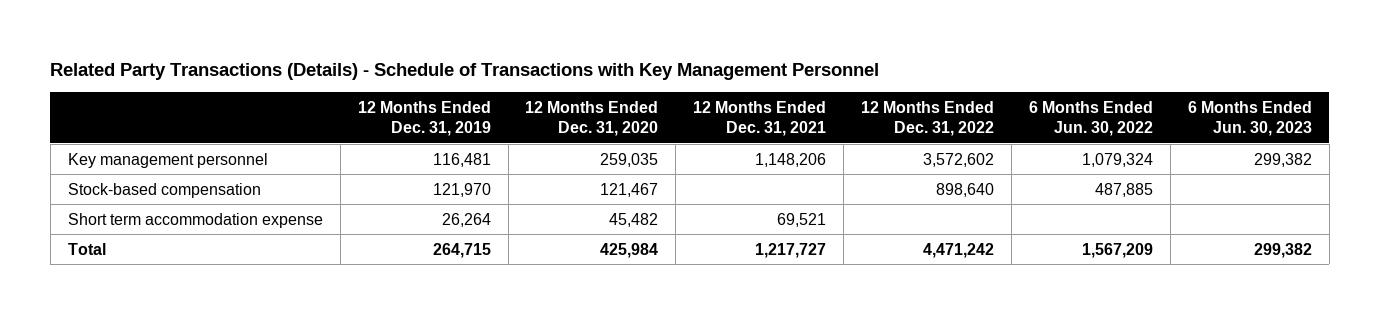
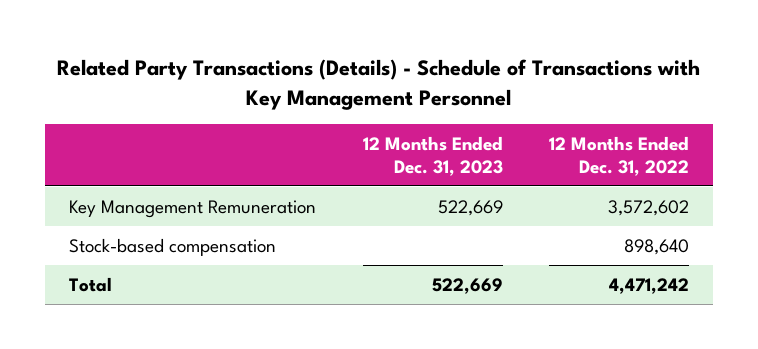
[357,100,491,137] 12 Months Ended Dec. 31, 2019 -> none
[525,100,659,137] 12 Months Ended Dec. 31, 2020 -> none
[693,100,827,137] 12 Months Ended Dec. 31, 2021 -> none
[1028,100,1153,137] 6 Months Ended Jun. 30, 2022 -> none
[1187,100,1312,137] 6 Months Ended Jun. 30, 2023 -> none
none -> [362,135,503,176] 12 Months Ended Dec. 31, 2023
[67,152,268,168] Key management personnel -> [68,199,316,218] Key Management Remuneration
[67,212,323,228] Short term accommodation expense -> none

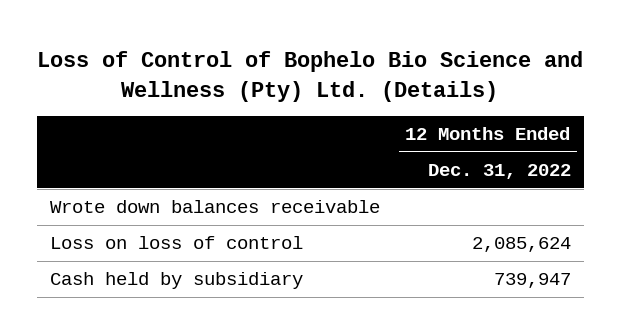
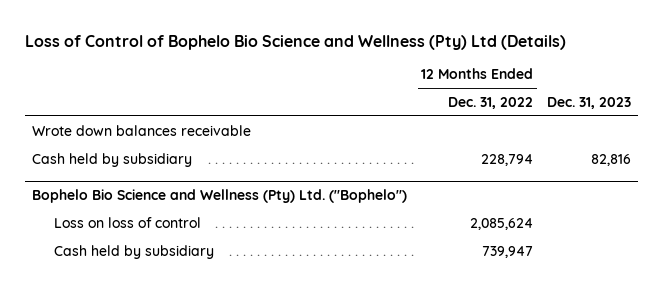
[37,50,584,102] Loss of Control of Bophelo Bio Science and Wellness (Pty) Ltd. (Details) -> [25,34,567,50] Loss of Control of Bophelo Bio Science and Wellness (Pty) Ltd (Details)
none -> [547,96,632,109] Dec. 31, 2023
none -> [32,152,193,167] Cash held by subsidiary
none -> [32,188,408,203] Bophelo Bio Science and Wellness (Pty) Ltd. ("Bophelo")

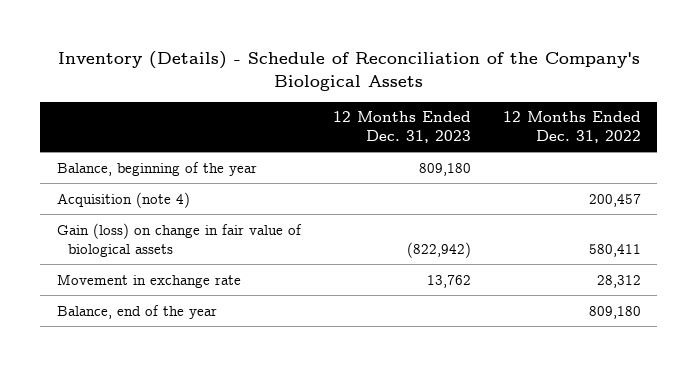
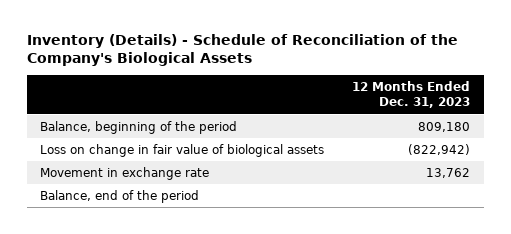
[503,111,642,144] 12 Months Ended Dec. 31, 2022 -> none
[56,191,190,208] Acquisition (note 4) -> none
[56,161,257,176] Balance, beginning of the year -> [40,120,238,134] Balance, beginning of the period
[56,222,302,257] Gain (loss) on change in fair value of biological assets -> [40,143,325,157] Loss on change in fair value of biological assets
[56,304,217,319] Balance, end of the year -> [40,189,200,203] Balance, end of the period

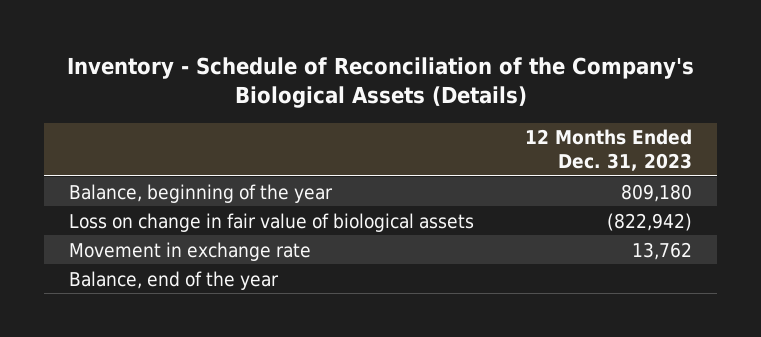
[26,34,458,67] Inventory (Details) - Schedule of Reconciliation of the Company's Biological Assets -> [66,56,694,109] Inventory - Schedule of Reconciliation of the Company's Biological Assets (Details)
[40,120,238,134] Balance, beginning of the period -> [69,183,334,203] Balance, beginning of the year
[40,189,200,203] Balance, end of the period -> [69,270,280,290] Balance, end of the year

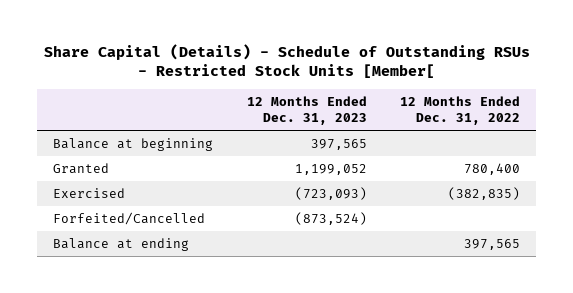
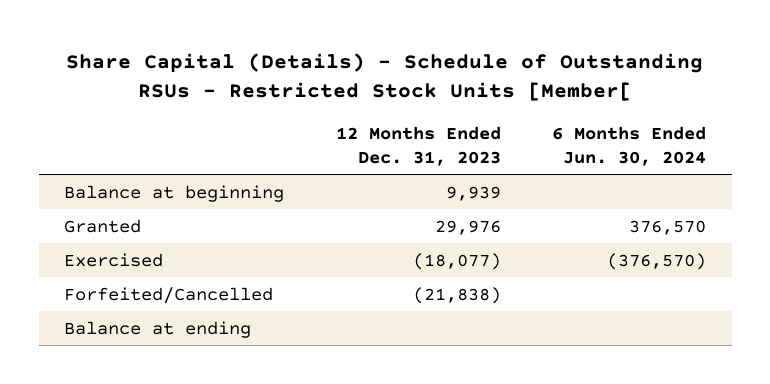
[399,96,520,125] 12 Months Ended Dec. 31, 2022 -> none
none -> [552,125,707,166] 6 Months Ended Jun. 30, 2024
[310,139,367,151] 397,565 -> [445,185,501,201] 9,939
[294,164,367,176] 1,199,052 -> [434,219,501,235] 29,976
[294,187,367,201] (723,093) -> [412,252,501,270] (18,077)
[294,212,367,226] (873,524) -> [412,286,501,304] (21,838)

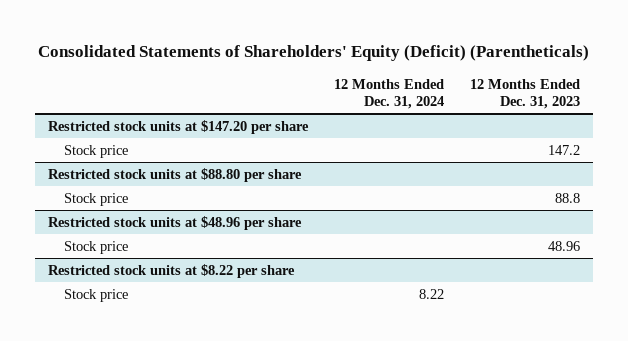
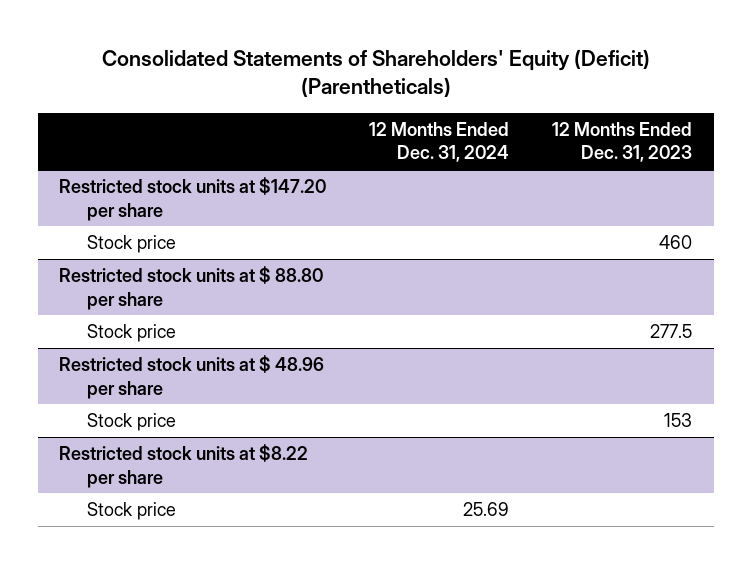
[548,144,581,155] 147.2 -> [659,235,693,250] 460
[47,167,302,182] Restricted stock units at $88.80 per share -> [59,266,324,310] Restricted stock units at $ 88.80 per share
[555,192,581,203] 88.8 -> [650,324,693,339] 277.5
[47,215,302,230] Restricted stock units at $48.96 per share -> [59,355,325,399] Restricted stock units at $ 48.96 per share
[548,240,581,251] 48.96 -> [664,413,693,428] 153
[418,288,444,299] 8.22 -> [463,502,510,517] 25.69

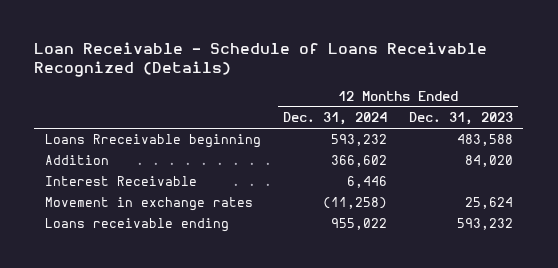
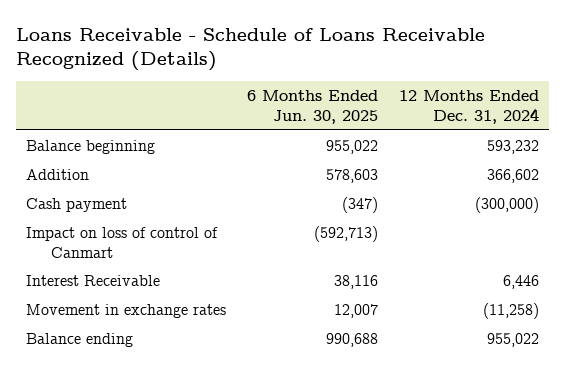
[34,41,488,78] Loan Receivable - Schedule of Loans Receivable Recognized (Details) -> [16,27,486,72] Loans Receivable - Schedule of Loans Receivable Recognized (Details)
[408,112,513,126] Dec. 31, 2023 -> none
none -> [247,90,379,124] 6 Months Ended Jun. 30, 2025
[45,134,262,149] Loans Rreceivable beginning -> [26,139,156,154] Balance beginning
none -> [26,197,128,212] Cash payment
none -> [26,226,219,258] Impact on loss of control of Canmart
[45,218,230,233] Loans receivable ending -> [26,332,134,347] Balance ending

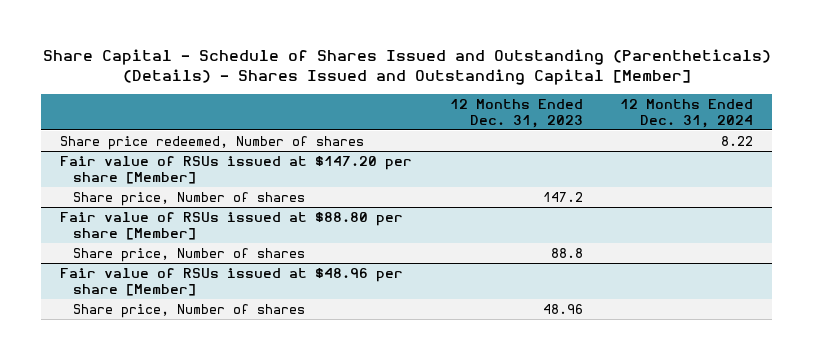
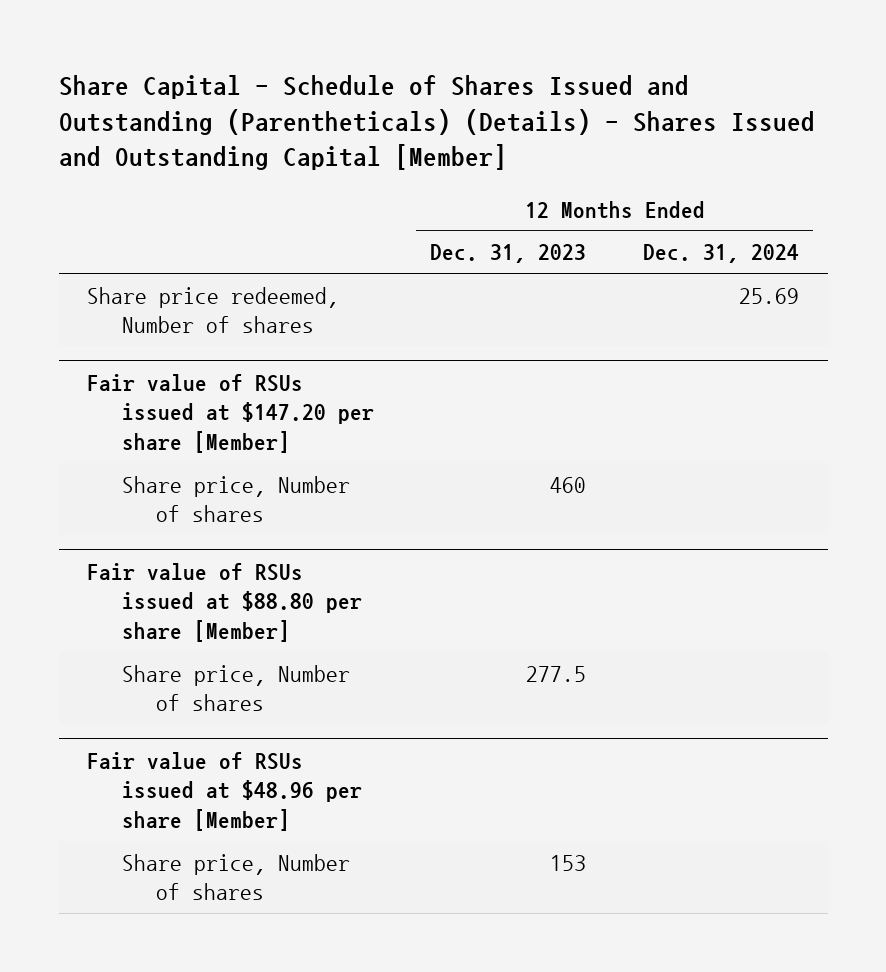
[721,135,754,146] 8.22 -> [739,287,800,304] 25.69
[542,191,583,202] 147.2 -> [550,476,587,493] 460
[550,247,583,258] 88.8 -> [526,665,587,682] 277.5
[542,303,583,314] 48.96 -> [550,854,587,871] 153

